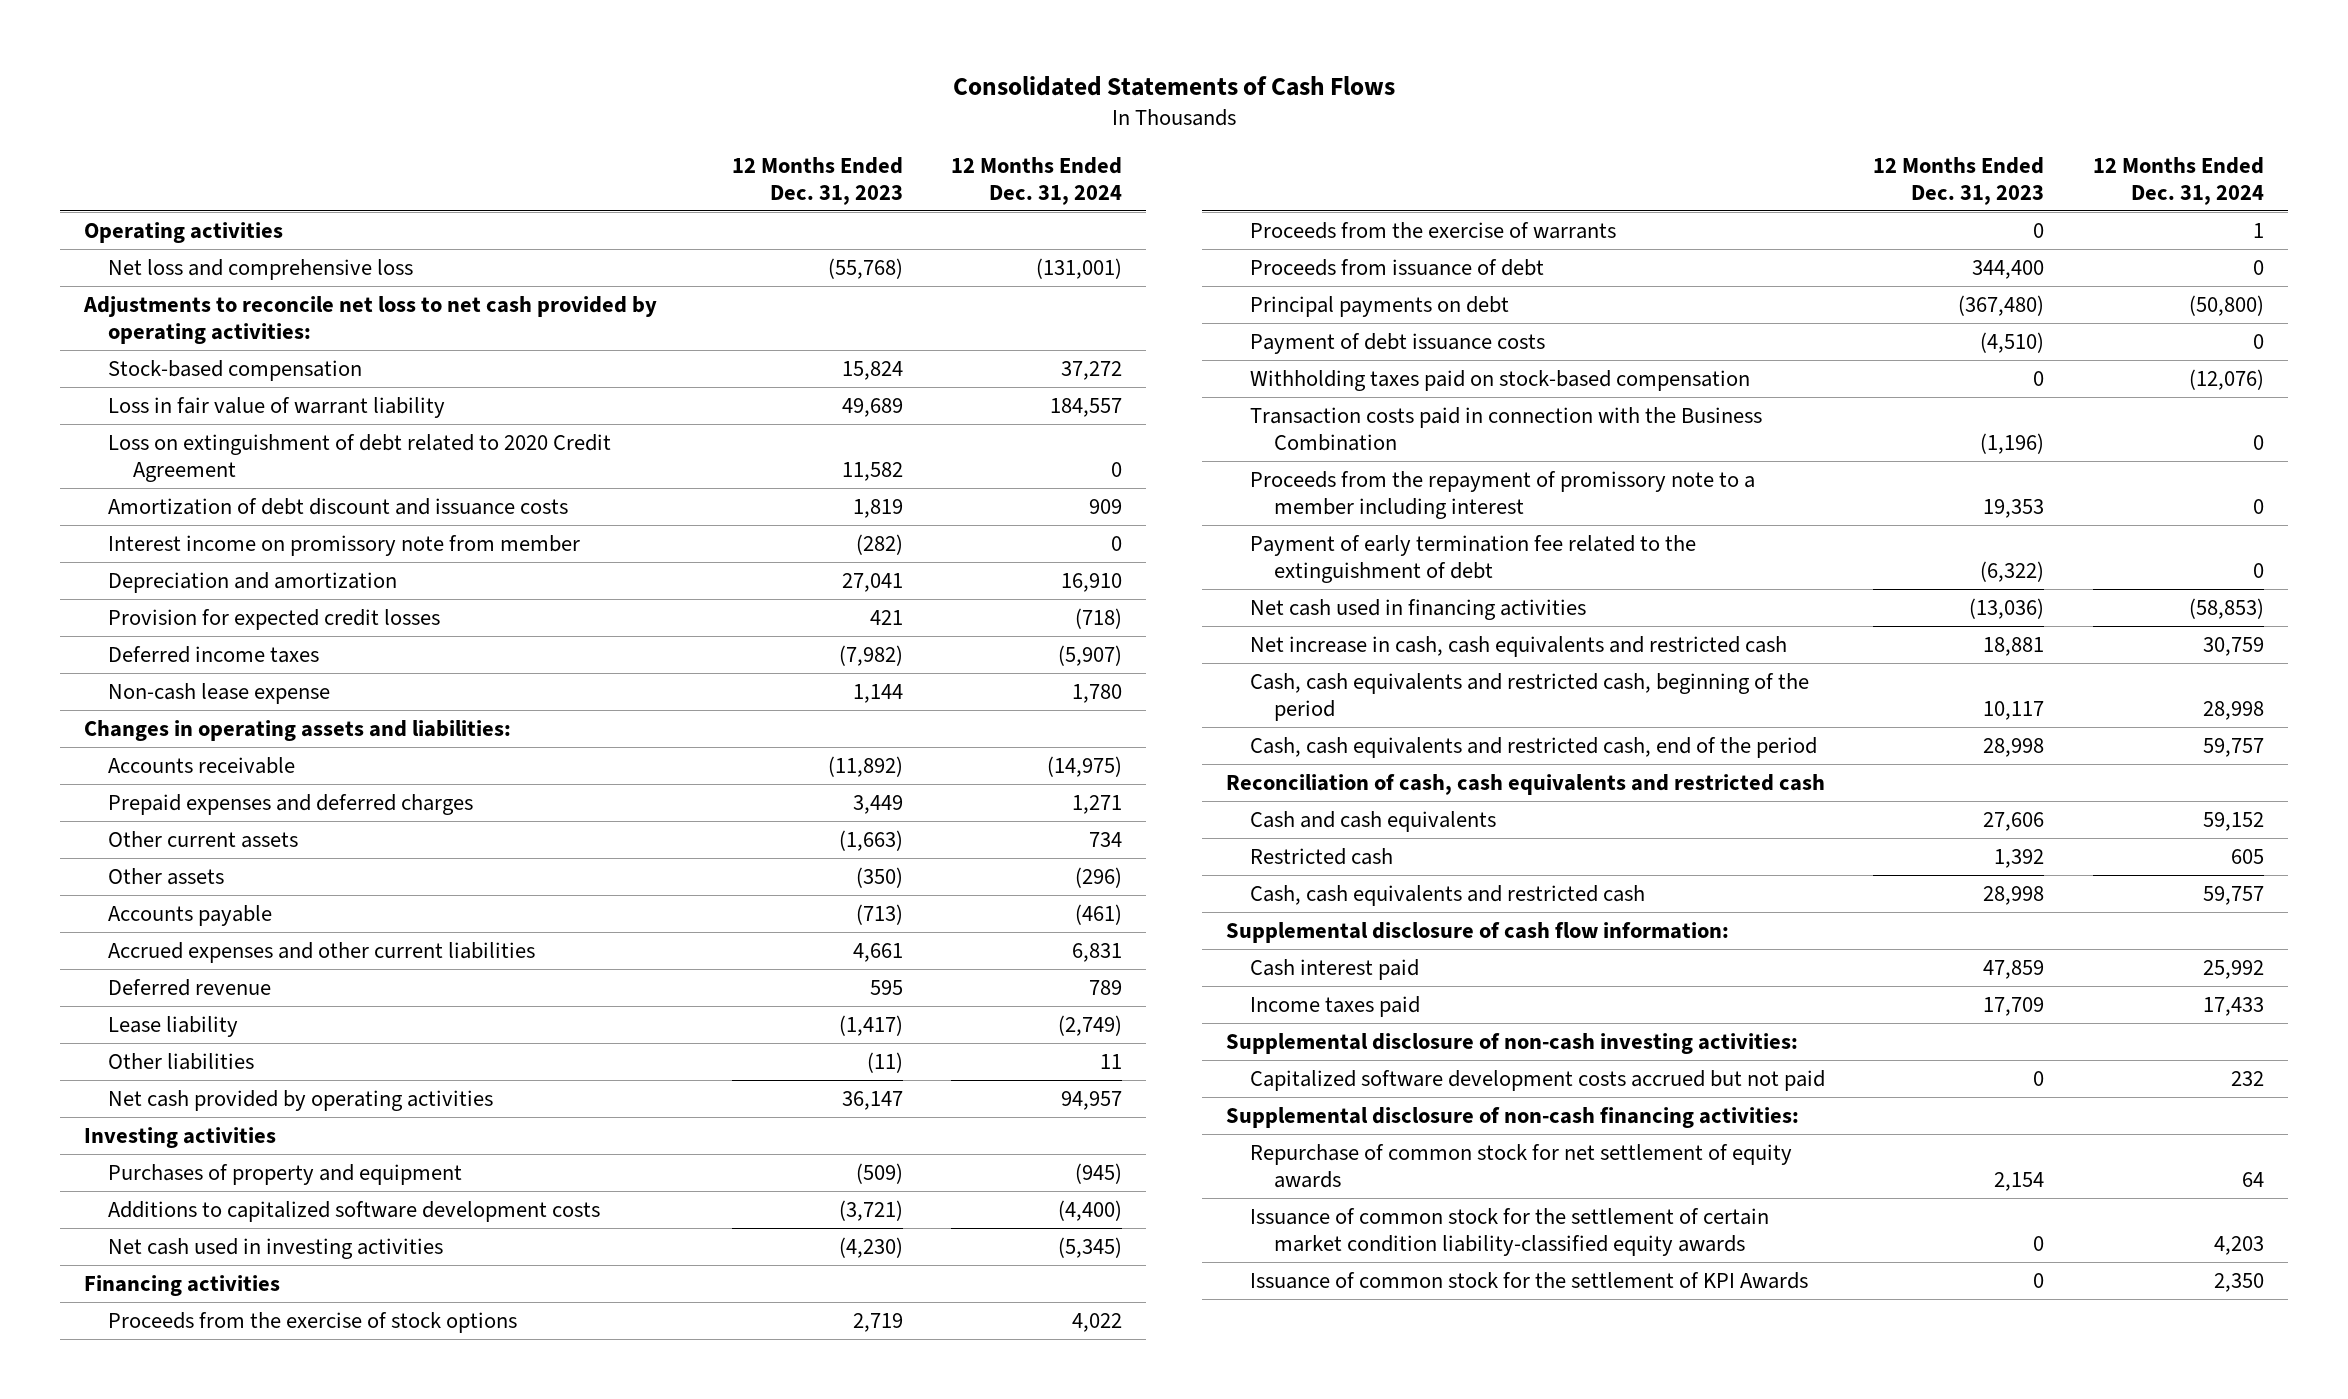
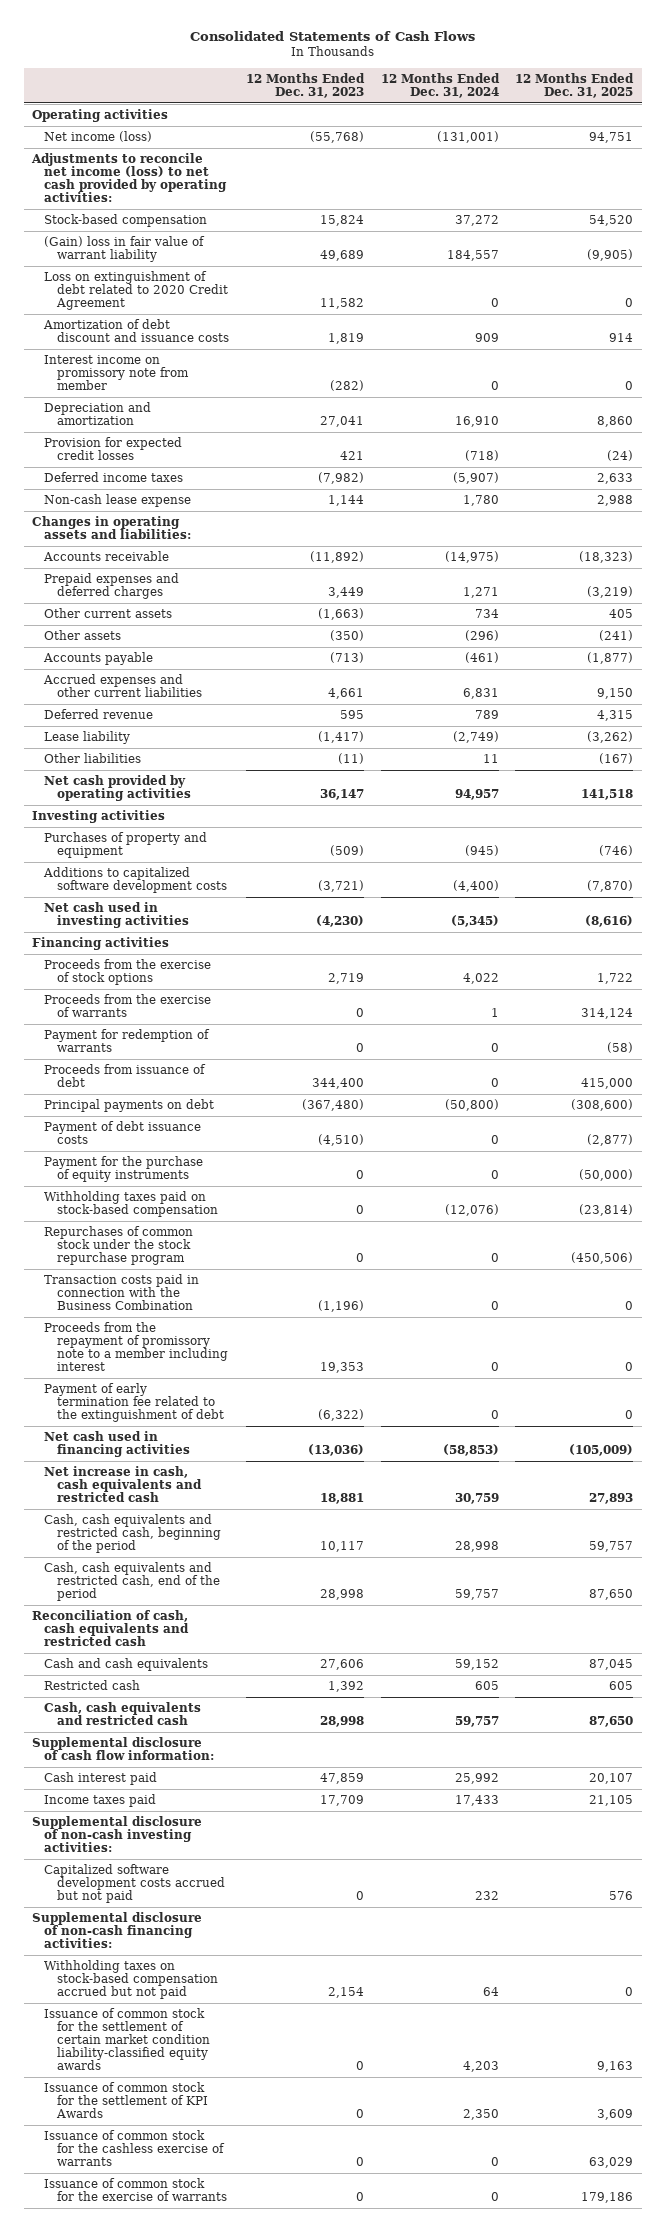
none -> [515,72,635,98] 12 Months Ended Dec. 31, 2025
[108,258,414,280] Net loss and comprehensive loss -> [44,131,153,143] Net income (loss)
[83,295,658,344] Adjustments to reconcile net loss to net cash provided by operating activities: -> [30,153,228,203] Adjustments to reconcile net income (loss) to net cash provided by operating activities:
[108,396,446,418] Loss in fair value of warrant liability -> [44,236,206,263] (Gain) loss in fair value of warrant liability
none -> [44,1029,211,1053] Payment for redemption of warrants
none -> [44,1156,204,1183] Payment for the purchase of equity instruments
none -> [44,1226,194,1266] Repurchases of common stock under the stock repurchase program
[1250,1143,1793,1188] Repurchase of common stock for net settlement of equity awards -> [44,1960,218,2000] Withholding taxes on stock-based compensation accrued but not paid
none -> [44,2130,225,2167] Issuance of common stock for the cashless exercise of warrants
none -> [44,2178,227,2202] Issuance of common stock for the exercise of warrants

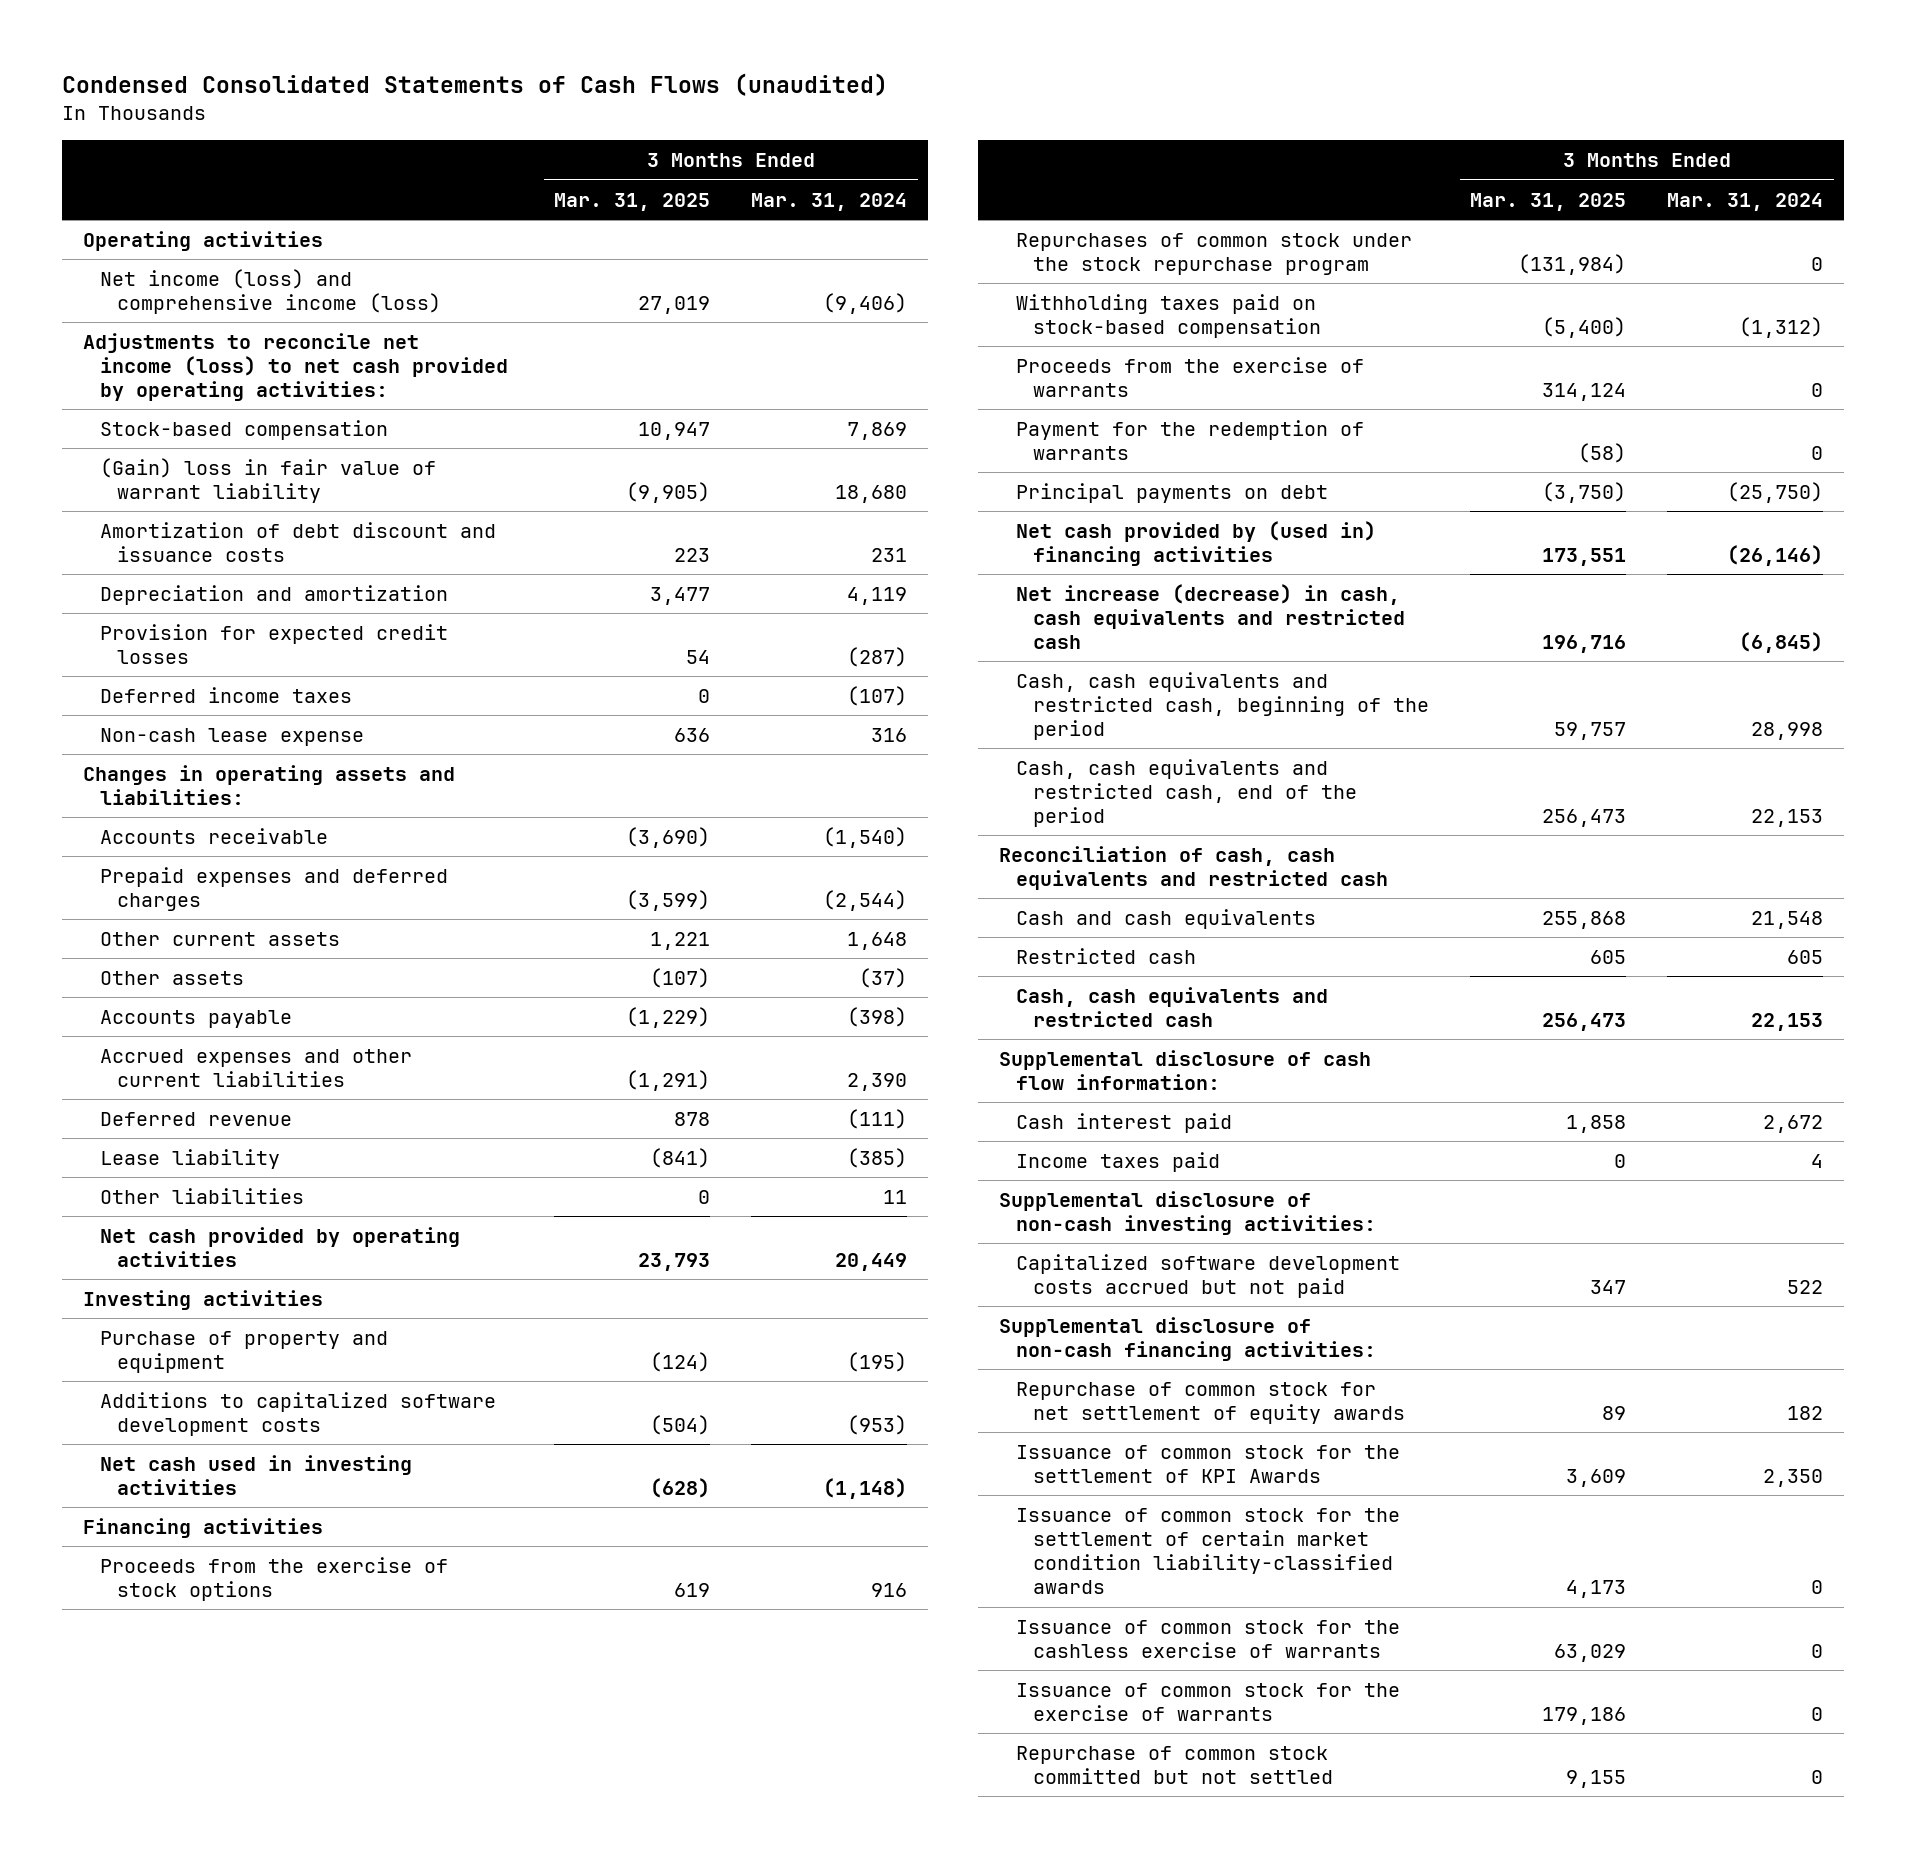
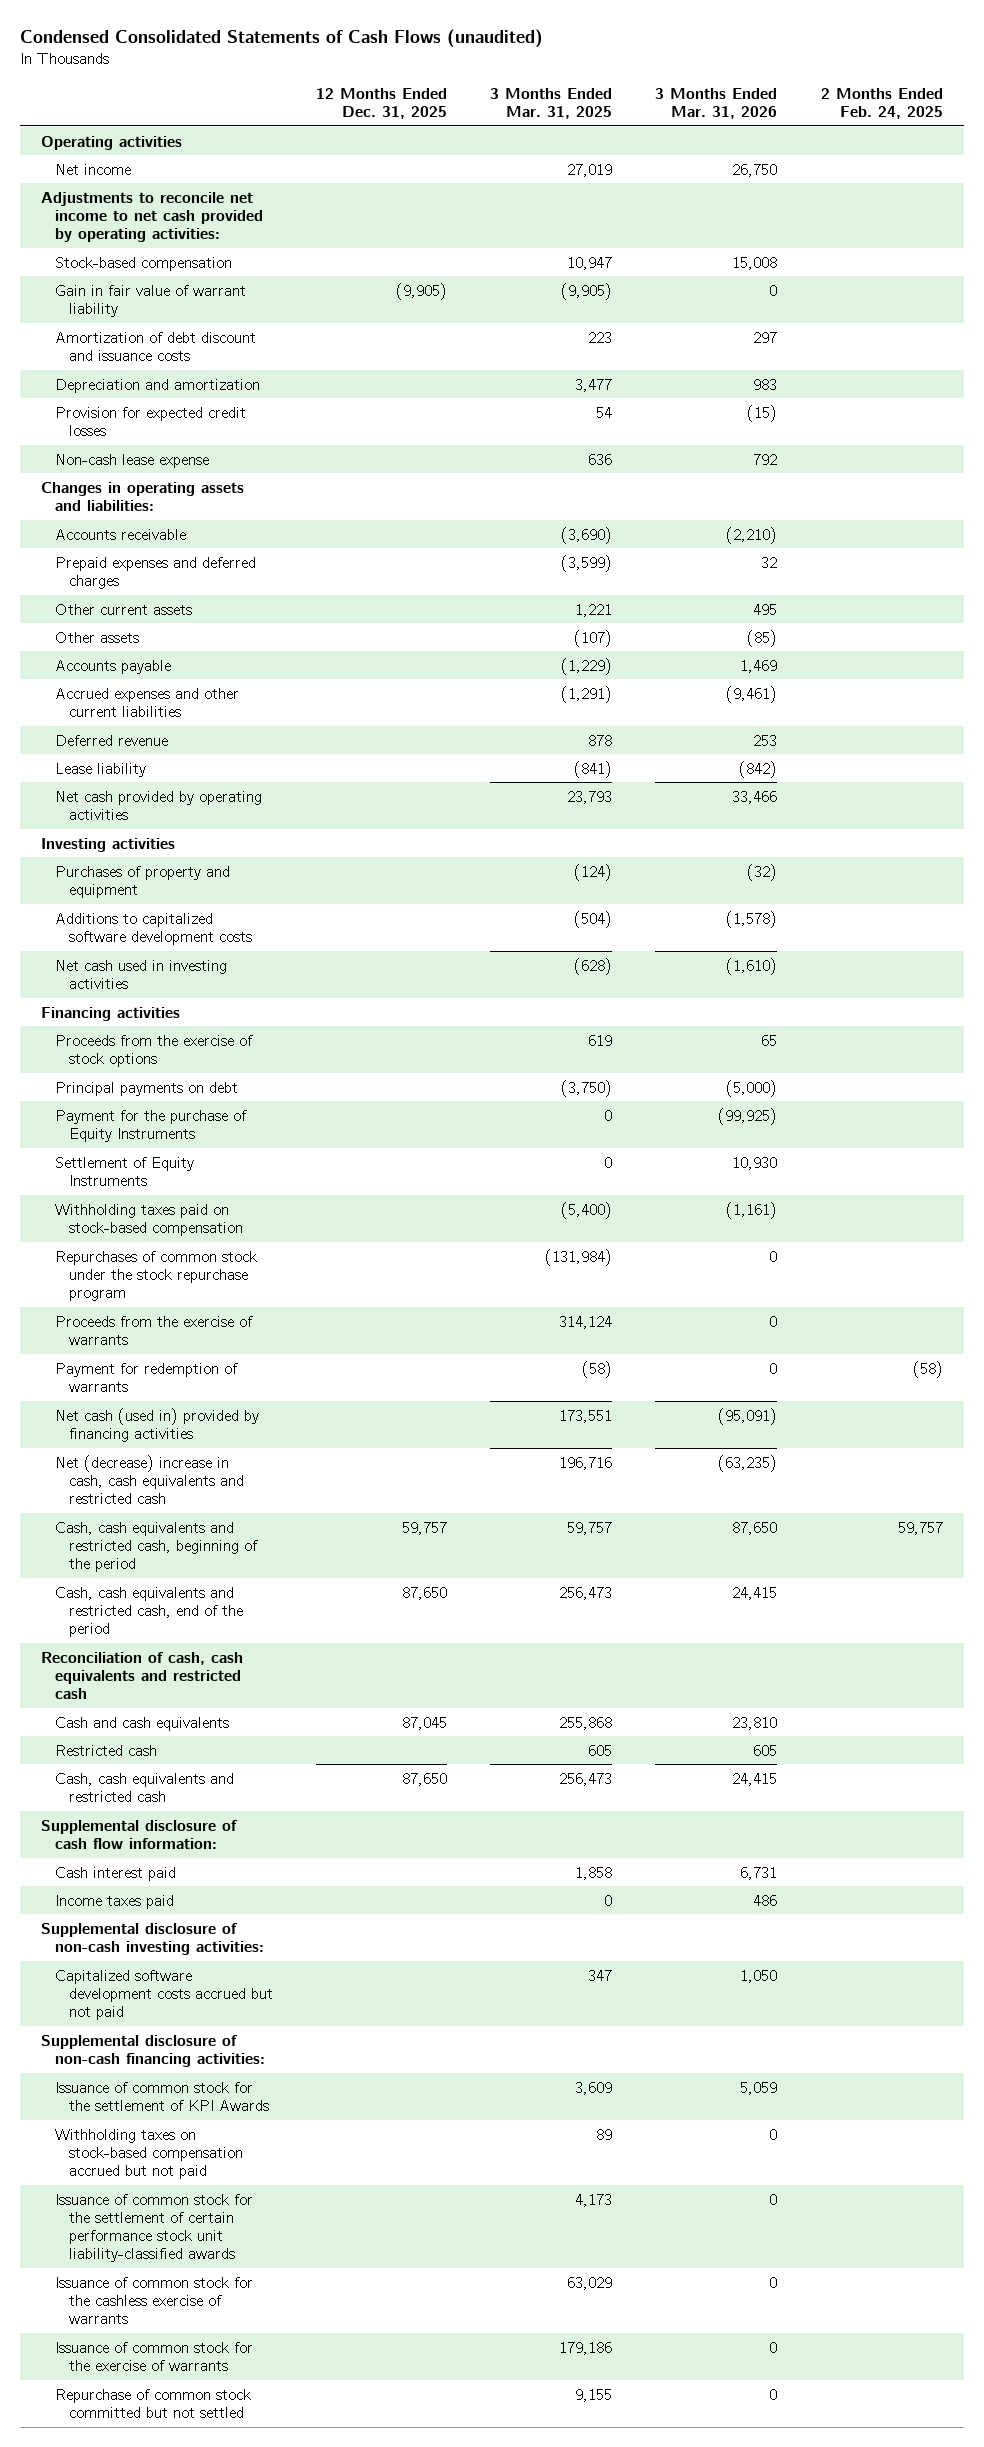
[751,192,908,211] Mar. 31, 2024 -> none
none -> [316,87,448,119] 12 Months Ended Dec. 31, 2025
none -> [655,87,778,119] 3 Months Ended Mar. 31, 2026
none -> [820,87,943,119] 2 Months Ended Feb. 24, 2025
[99,268,441,315] Net income (loss) and comprehensive income (loss) -> [55,163,132,175] Net income
[82,332,508,402] Adjustments to reconcile net income (loss) to net cash provided by operating activities: -> [41,191,264,242] Adjustments to reconcile net income to net cash provided by operating activities:
[99,457,436,504] (Gain) loss in fair value of warrant liability -> [55,284,247,317] Gain in fair value of warrant liability
[99,686,352,703] Deferred income taxes -> none
[99,1187,304,1204] Other liabilities -> none
[99,1330,388,1374] Purchase of property and equipment -> [55,865,231,898] Purchases of property and equipment
[1015,482,1328,503] Principal payments on debt -> [55,1081,239,1096] Principal payments on debt
none -> [55,1109,248,1142] Payment for the purchase of Equity Instruments
none -> [55,1156,195,1186] Settlement of Equity Instruments
[1015,232,1412,276] Repurchases of common stock under the stock repurchase program -> [55,1250,258,1301] Repurchases of common stock under the stock repurchase program
[1015,419,1364,461] Payment for the redemption of warrants -> [55,1362,239,1392] Payment for redemption of warrants
[1015,520,1376,567] Net cash provided by (used in) financing activities -> [55,1407,260,1442] Net cash (used in) provided by financing activities
[1015,583,1405,650] Net increase (decrease) in cash, cash equivalents and restricted cash -> [55,1454,245,1504] Net (decrease) increase in cash, cash equivalents and restricted cash
[1015,1381,1405,1425] Repurchase of common stock for net settlement of equity awards -> none
none -> [55,2128,244,2179] Withholding taxes on stock-based compensation accrued but not paid
[1015,1507,1400,1595] Issuance of common stock for the settlement of certain market condition liability-classified awards -> [55,2193,254,2262] Issuance of common stock for the settlement of certain performance stock unit liability-classified awards

